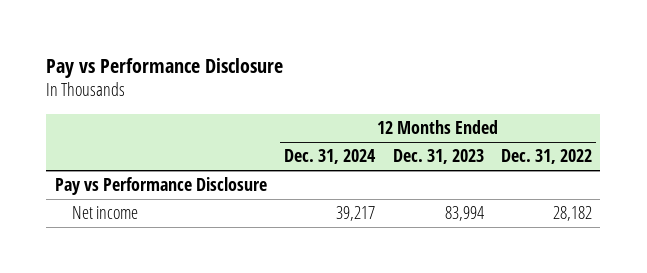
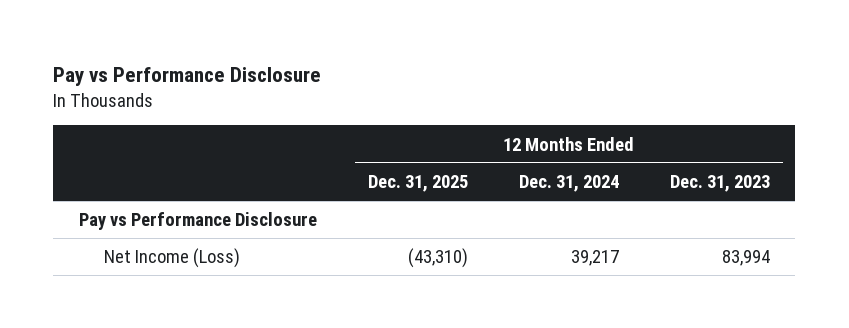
[500,149,592,165] Dec. 31, 2022 -> none
none -> [367,175,468,193] Dec. 31, 2025
[72,206,139,220] Net income -> [103,248,240,269] Net Income (Loss)

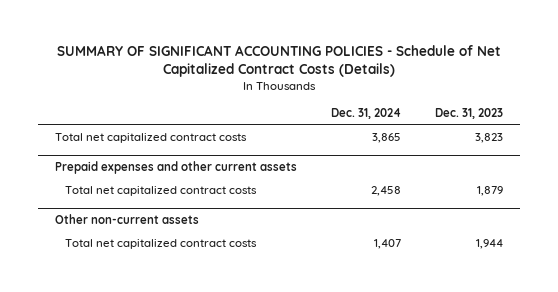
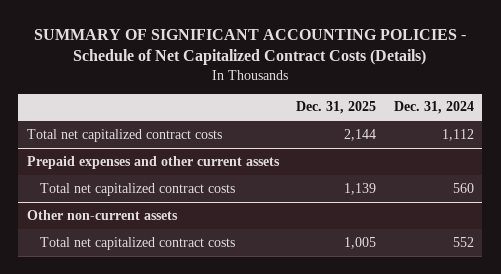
[435,107,504,119] Dec. 31, 2023 -> none
none -> [296,101,377,115] Dec. 31, 2025
[372,132,402,143] 3,865 -> [441,128,474,141] 1,112
[371,185,402,196] 2,458 -> [452,182,474,193] 560
[374,238,402,249] 1,407 -> [452,236,474,247] 552

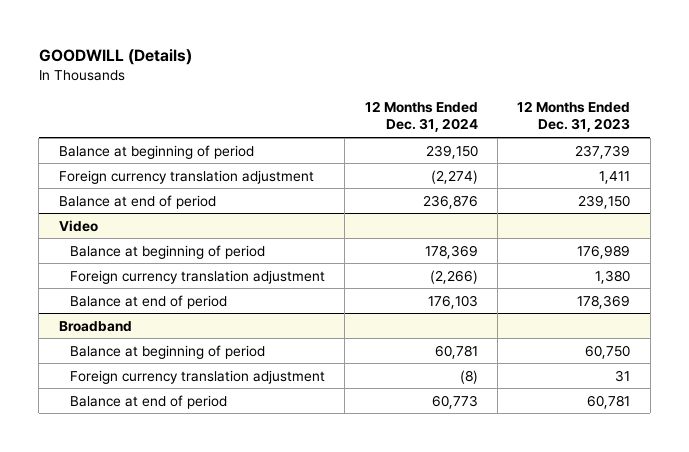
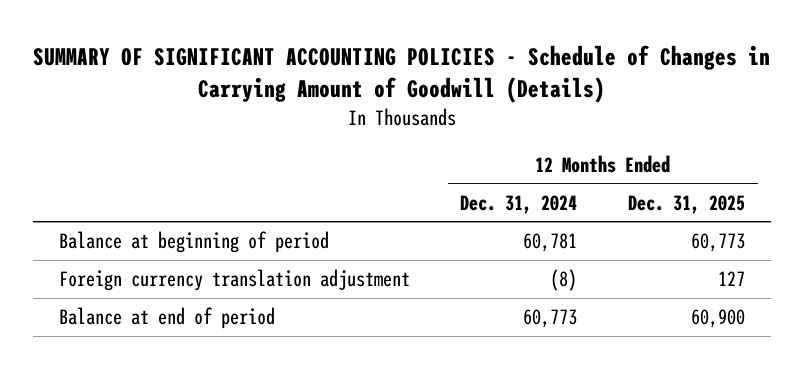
[38,48,192,65] GOODWILL (Details) -> [32,45,770,104] SUMMARY OF SIGNIFICANT ACCOUNTING POLICIES - Schedule of Changes in Carrying Amount of Goodwill (Details)
[517,100,631,133] 12 Months Ended Dec. 31, 2023 -> none
none -> [628,194,746,214] Dec. 31, 2025
[58,144,254,159] Balance at beginning of period -> none
[58,169,314,184] Foreign currency translation adjustment -> none
[58,194,216,209] Balance at end of period -> none
[58,219,98,232] Video -> none
[70,244,266,259] Balance at beginning of period -> none
[70,269,326,284] Foreign currency translation adjustment -> none
[70,294,228,309] Balance at end of period -> none
[58,320,132,332] Broadband -> none

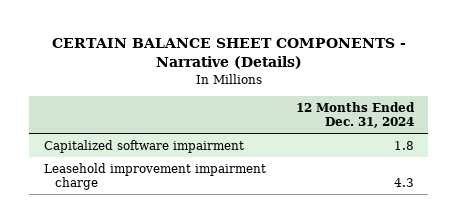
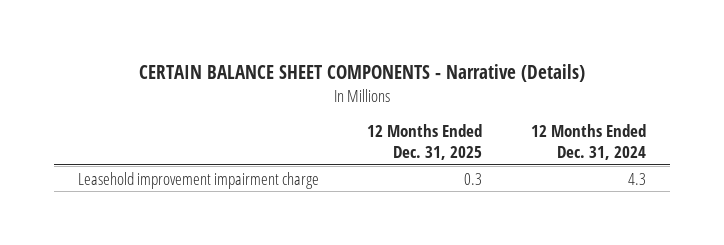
none -> [367,124,483,161] 12 Months Ended Dec. 31, 2025
[44,139,245,153] Capitalized software impairment -> none

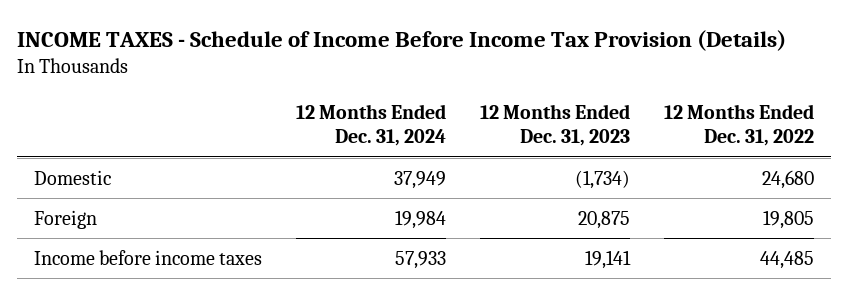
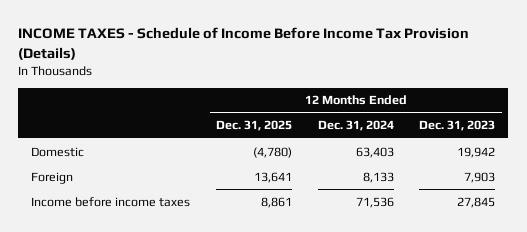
[664,103,815,147] 12 Months Ended Dec. 31, 2022 -> none
none -> [215,120,292,132] Dec. 31, 2025
[393,170,446,189] 37,949 -> [355,146,394,158] 63,403
[575,169,631,189] (1,734) -> [457,146,496,158] 19,942
[394,209,446,229] 19,984 -> [362,171,394,183] 8,133
[578,210,631,229] 20,875 -> [464,171,496,183] 7,903
[394,250,446,269] 57,933 -> [355,196,394,208] 71,536
[585,249,632,269] 19,141 -> [457,196,496,208] 27,845

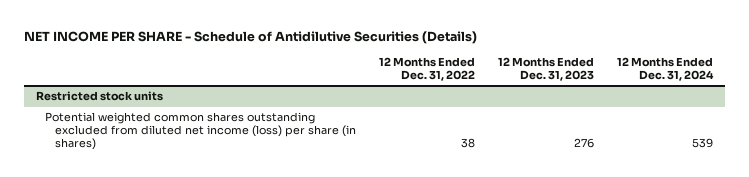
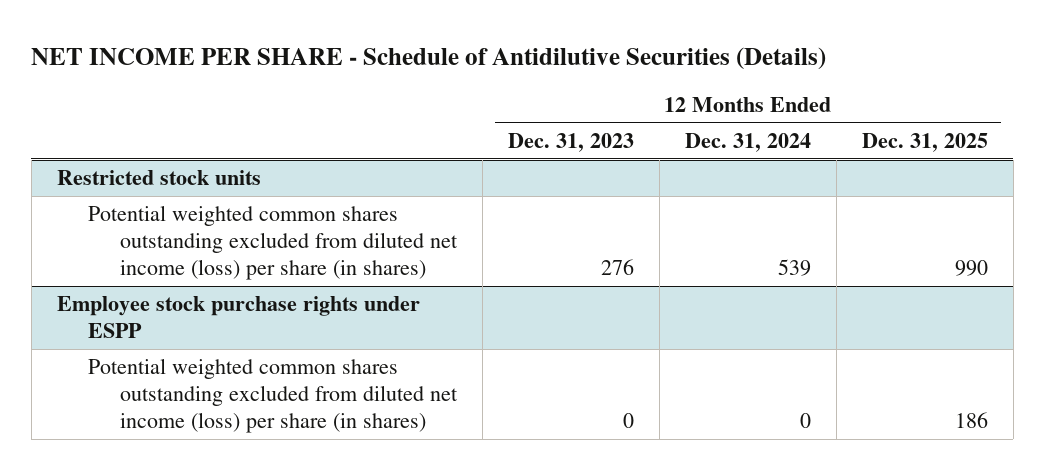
[379,57,476,82] 12 Months Ended Dec. 31, 2022 -> none
none -> [861,132,988,152] Dec. 31, 2025
none -> [56,296,420,339] Employee stock purchase rights under ESPP
none -> [88,358,459,434] Potential weighted common shares outstanding excluded from diluted net income (loss) per share (in shares)

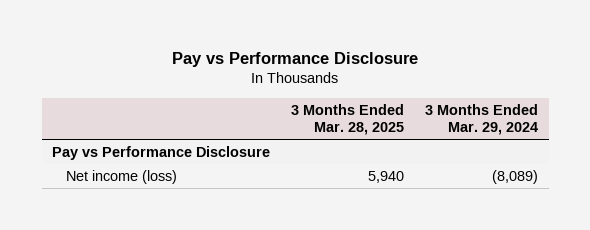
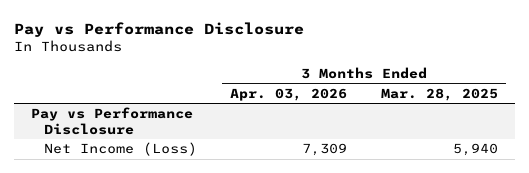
[425,103,539,136] 3 Months Ended Mar. 29, 2024 -> none
none -> [230,88,348,102] Apr. 03, 2026
[66,170,178,185] Net income (loss) -> [43,142,197,157] Net Income (Loss)

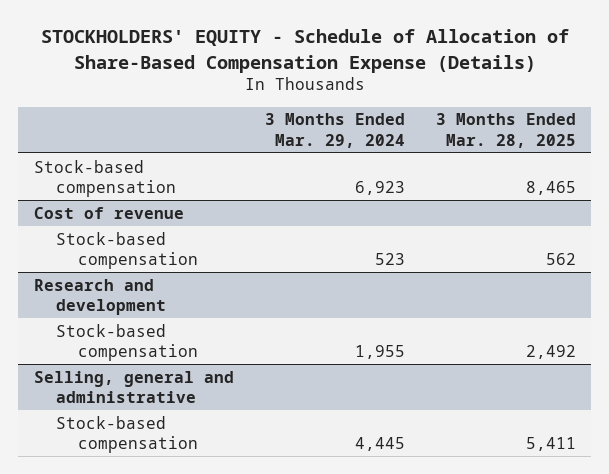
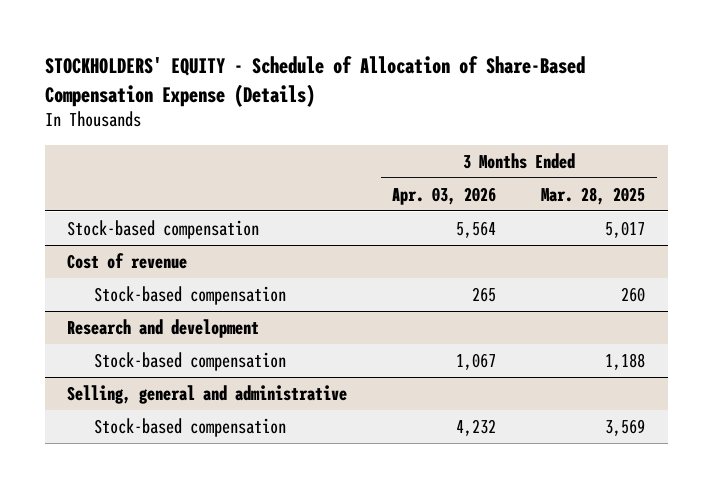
[264,113,405,148] 3 Months Ended Mar. 29, 2024 -> none
none -> [392,186,497,205] Apr. 03, 2026
[525,181,576,196] 8,465 -> [605,220,646,238] 5,017
[545,253,576,266] 562 -> [621,286,646,302] 260
[525,345,576,360] 2,492 -> [605,352,646,370] 1,188
[525,437,576,452] 5,411 -> [605,418,646,436] 3,569

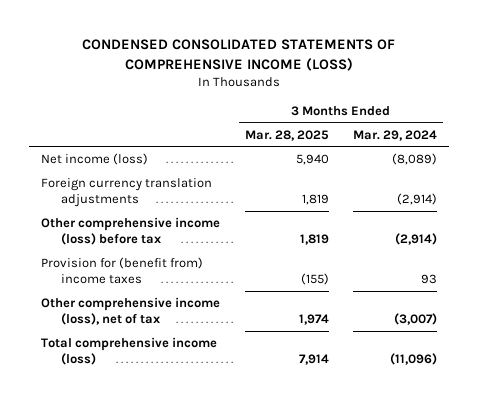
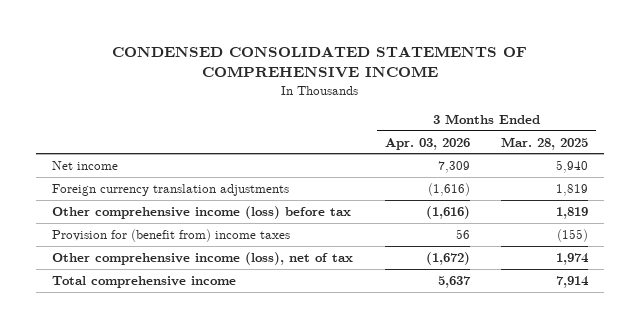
[82,39,396,72] CONDENSED CONSOLIDATED STATEMENTS OF COMPREHENSIVE INCOME (LOSS) -> [112,45,528,79] CONDENSED CONSOLIDATED STATEMENTS OF COMPREHENSIVE INCOME
[352,129,437,141] Mar. 29, 2024 -> none
none -> [384,137,470,150] Apr. 03, 2026
[41,152,149,165] Net income (loss) -> [52,160,119,170] Net income
[41,336,218,366] Total comprehensive income (loss) -> [52,275,237,288] Total comprehensive income

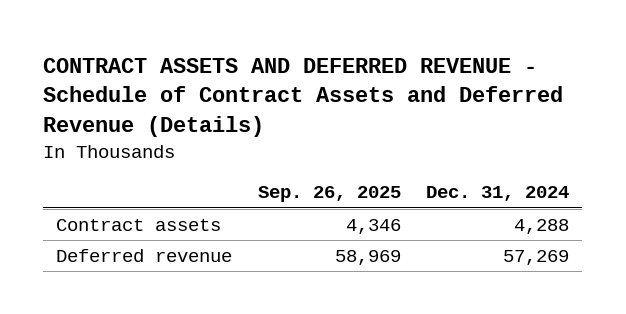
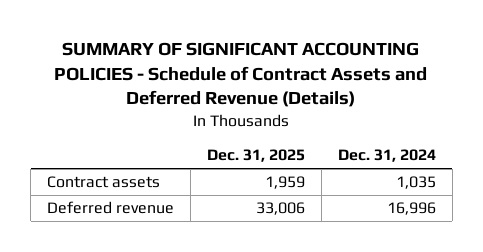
[43,57,564,138] CONTRACT ASSETS AND DEFERRED REVENUE - Schedule of Contract Assets and Deferred Revenue (Details) -> [54,42,428,108] SUMMARY OF SIGNIFICANT ACCOUNTING POLICIES - Schedule of Contract Assets and Deferred Revenue (Details)
[257,186,401,203] Sep. 26, 2025 -> none
none -> [206,149,305,163] Dec. 31, 2025
[514,218,570,234] 4,288 -> [395,176,436,190] 1,035
[503,249,570,265] 57,269 -> [386,202,436,216] 16,996

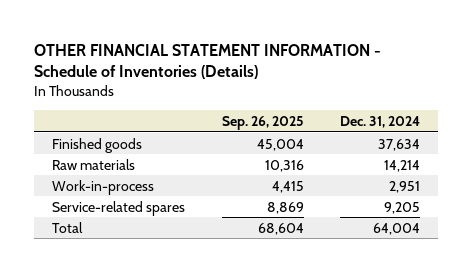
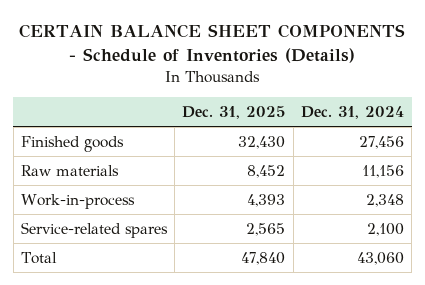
[33,43,381,80] OTHER FINANCIAL STATEMENT INFORMATION - Schedule of Inventories (Details) -> [19,24,406,64] CERTAIN BALANCE SHEET COMPONENTS - Schedule of Inventories (Details)
[221,116,304,131] Sep. 26, 2025 -> none
none -> [182,106,286,120] Dec. 31, 2025
[378,138,421,151] 37,634 -> [358,135,404,149] 27,456
[384,159,421,172] 14,214 -> [361,164,404,178] 11,156
[389,180,421,193] 2,951 -> [365,193,404,207] 2,348
[384,201,421,214] 9,205 -> [366,222,404,236] 2,100
[373,222,421,235] 64,004 -> [356,251,404,265] 43,060

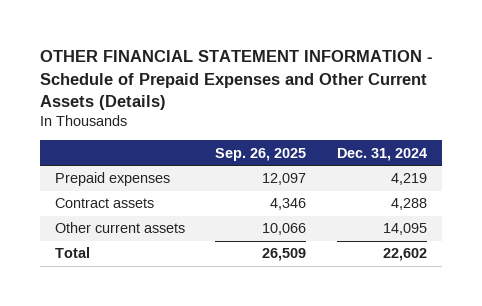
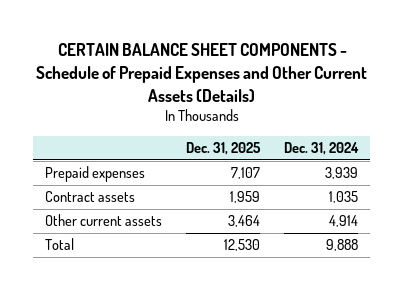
[40,50,434,110] OTHER FINANCIAL STATEMENT INFORMATION - Schedule of Prepaid Expenses and Other Current Assets (Details) -> [35,43,367,102] CERTAIN BALANCE SHEET COMPONENTS - Schedule of Prepaid Expenses and Other Current Assets (Details)
[215,147,307,161] Sep. 26, 2025 -> none
none -> [186,142,262,156] Dec. 31, 2025
[390,173,427,186] 4,219 -> [324,167,358,180] 3,939
[390,198,427,211] 4,288 -> [328,191,358,204] 1,035
[382,223,427,236] 14,095 -> [328,215,358,228] 4,914
[382,248,427,262] 22,602 -> [325,239,358,252] 9,888

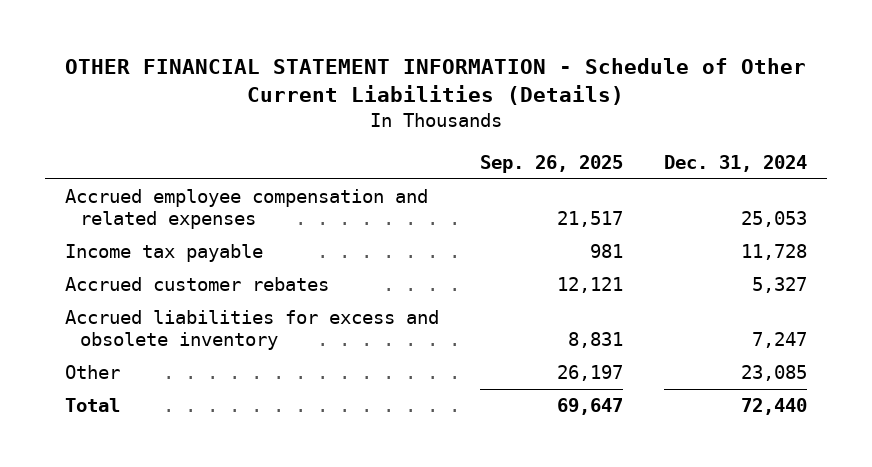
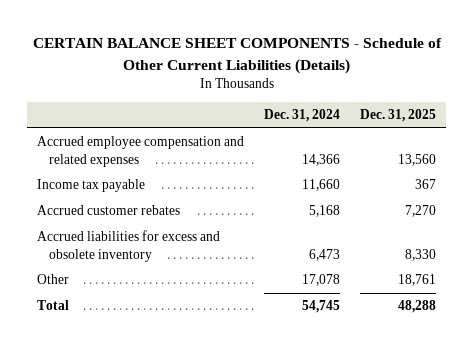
[65,57,807,106] OTHER FINANCIAL STATEMENT INFORMATION - Schedule of Other Current Liabilities (Details) -> [32,38,442,74] CERTAIN BALANCE SHEET COMPONENTS - Schedule of Other Current Liabilities (Details)
[480,154,624,173] Sep. 26, 2025 -> none
none -> [360,109,437,123] Dec. 31, 2025
[740,210,807,227] 25,053 -> [302,153,341,166] 14,366
[740,244,807,261] 11,728 -> [302,179,341,192] 11,660
[751,277,807,294] 5,327 -> [309,205,341,218] 5,168
[751,331,807,348] 7,247 -> [309,248,341,261] 6,473
[740,365,807,382] 23,085 -> [302,274,341,287] 17,078
[740,398,807,416] 72,440 -> [302,300,341,314] 54,745

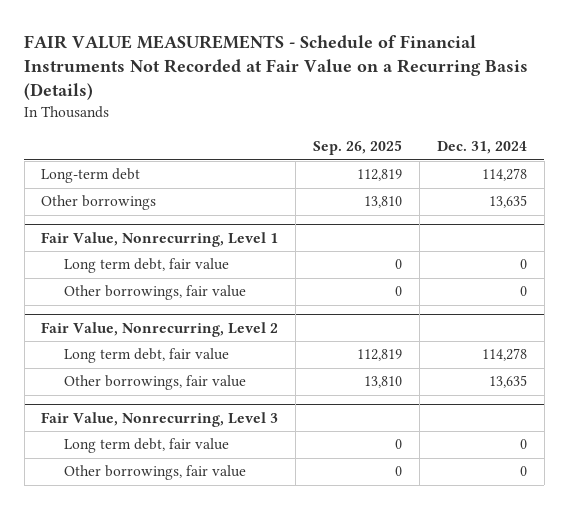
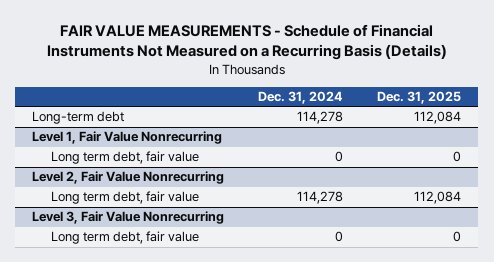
[24,35,529,101] FAIR VALUE MEASUREMENTS - Schedule of Financial Instruments Not Recorded at Fair Value on a Recurring Basis (Details) -> [46,23,447,61] FAIR VALUE MEASUREMENTS - Schedule of Financial Instruments Not Measured on a Recurring Basis (Details)
[313,140,403,156] Sep. 26, 2025 -> none
none -> [377,91,462,105] Dec. 31, 2025
[41,195,157,211] Other borrowings -> none
[41,231,279,247] Fair Value, Nonrecurring, Level 1 -> [32,131,223,145] Level 1, Fair Value Nonrecurring
[63,285,246,301] Other borrowings, fair value -> none
[41,321,279,337] Fair Value, Nonrecurring, Level 2 -> [32,171,225,185] Level 2, Fair Value Nonrecurring
[63,375,246,391] Other borrowings, fair value -> none
[41,411,279,427] Fair Value, Nonrecurring, Level 3 -> [32,211,225,225] Level 3, Fair Value Nonrecurring
[63,465,246,481] Other borrowings, fair value -> none

